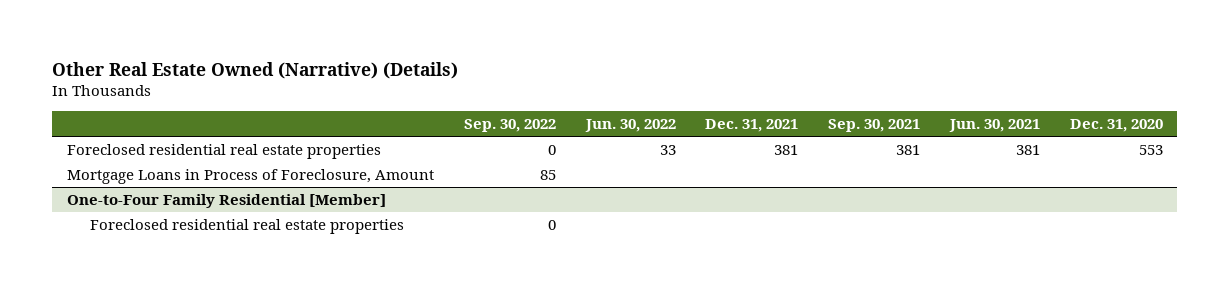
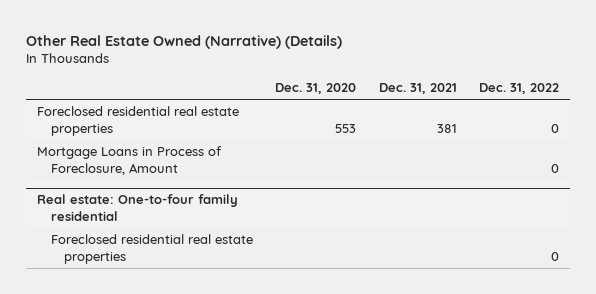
[463,119,556,133] Sep. 30, 2022 -> none
[584,119,676,133] Jun. 30, 2022 -> none
[828,119,921,133] Sep. 30, 2021 -> none
[948,119,1040,133] Jun. 30, 2021 -> none
none -> [479,83,560,95] Dec. 31, 2022
[67,194,387,209] One-to-Four Family Residential [Member] -> [37,194,239,221] Real estate: One-to-four family residential

